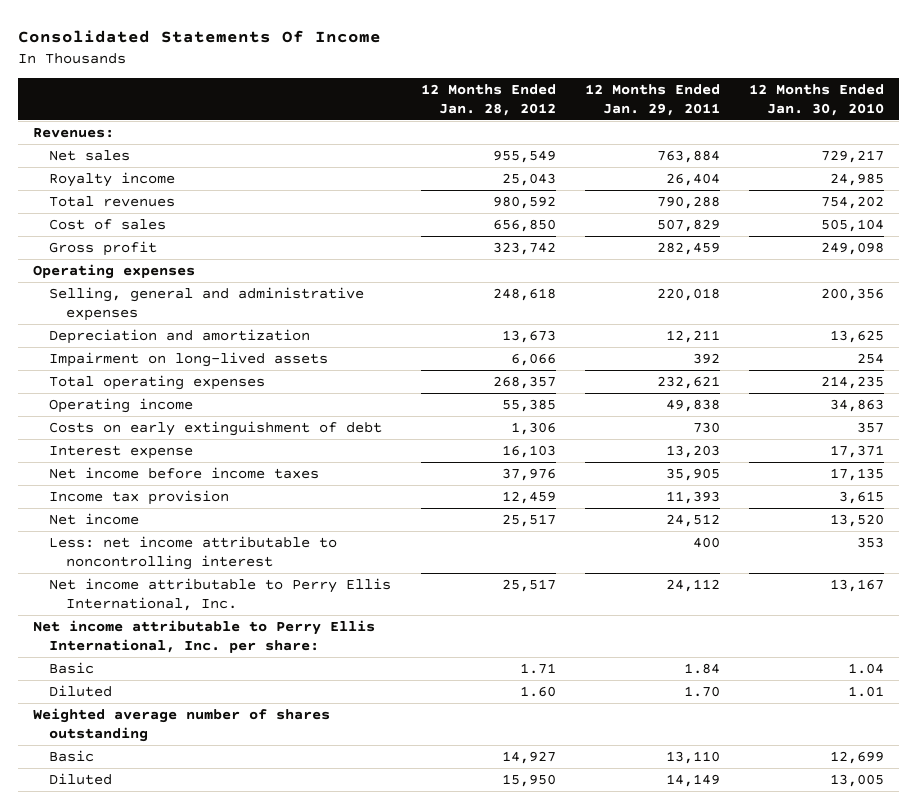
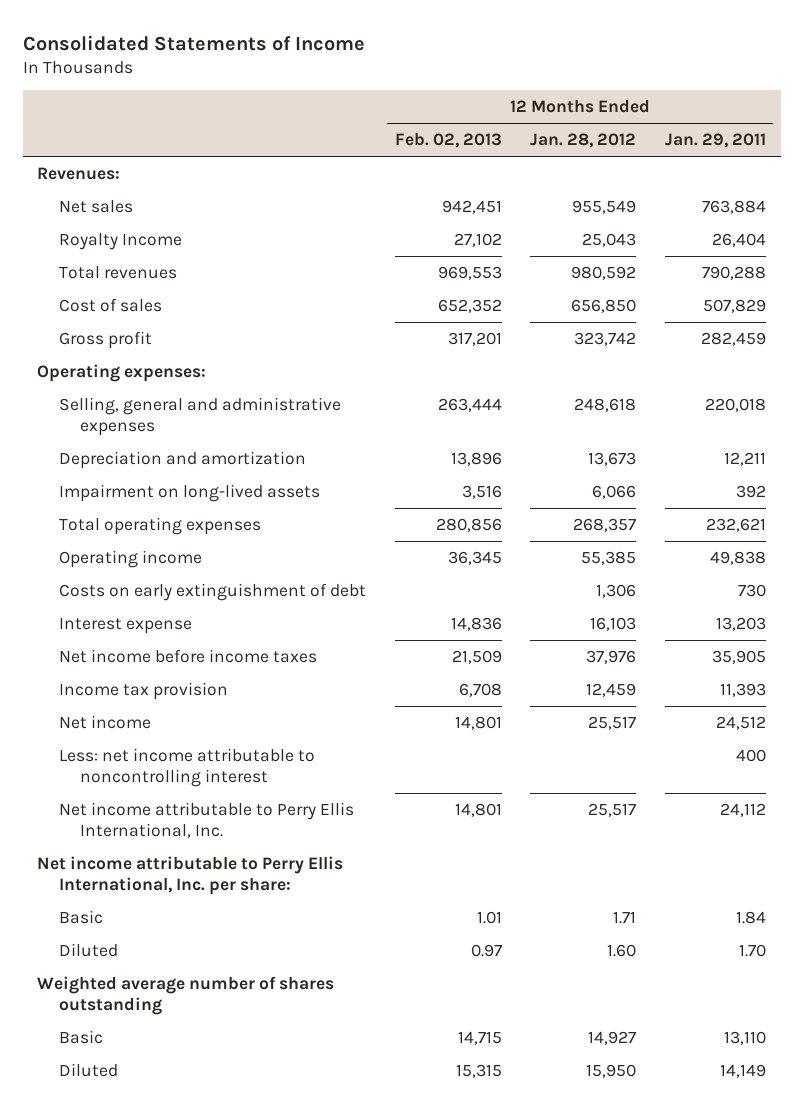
[17,29,381,43] Consolidated Statements Of Income -> [22,34,365,51] Consolidated Statements of Income
[749,83,885,117] 12 Months Ended Jan. 30, 2010 -> none
none -> [394,133,502,149] Feb. 02, 2013
[49,172,176,188] Royalty income -> [58,232,182,250] Royalty Income
[32,264,195,280] Operating expenses -> [37,363,207,382] Operating expenses:

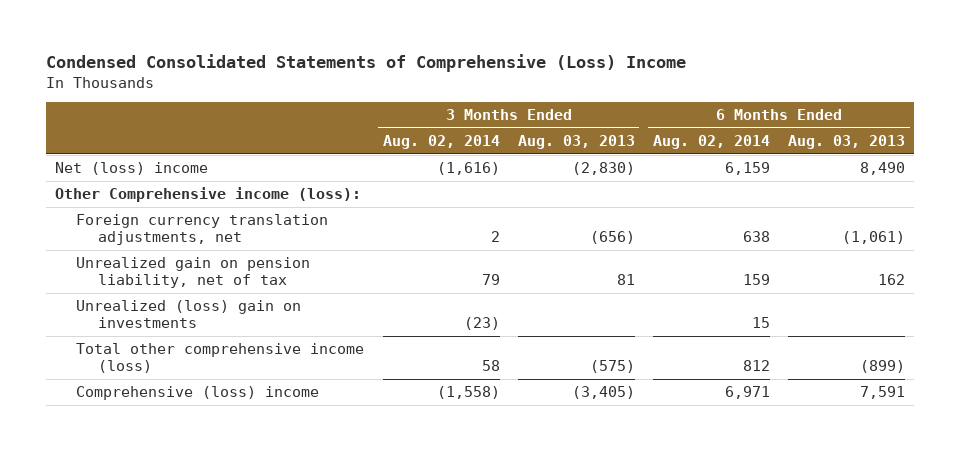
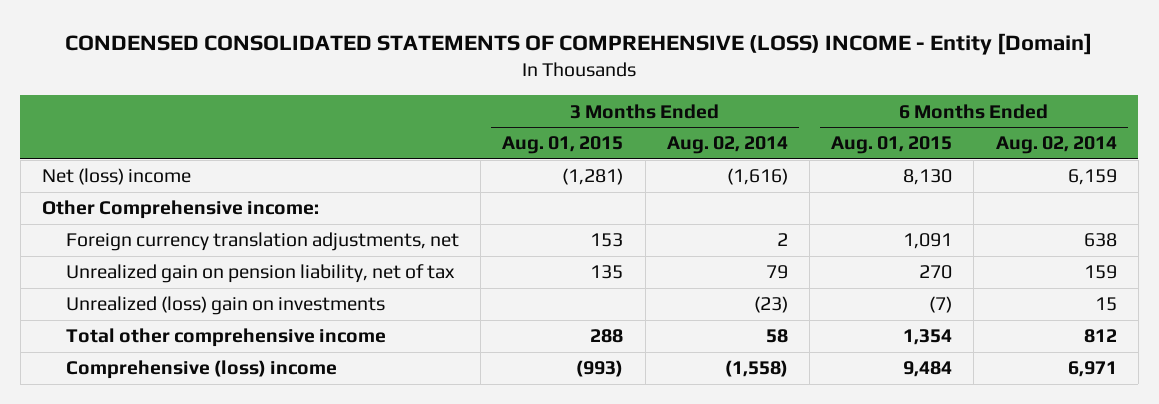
[45,54,686,73] Condensed Consolidated Statements of Comprehensive (Loss) Income -> [65,33,1093,56] CONDENSED CONSOLIDATED STATEMENTS OF COMPREHENSIVE (LOSS) INCOME - Entity [Domain]
[517,134,635,149] Aug. 03, 2013 -> none
[788,134,906,149] Aug. 03, 2013 -> none
none -> [502,136,624,155] Aug. 01, 2015
none -> [831,136,953,155] Aug. 01, 2015
[54,187,361,203] Other Comprehensive income (loss): -> [41,200,319,220] Other Comprehensive income:
[76,343,365,373] Total other comprehensive income (loss) -> [65,328,386,348] Total other comprehensive income

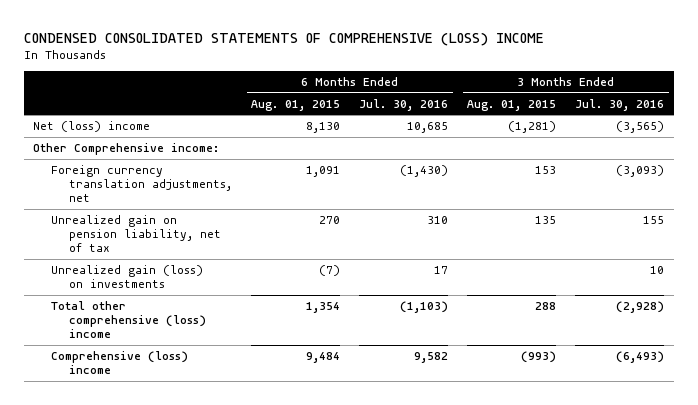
[65,33,1093,56] CONDENSED CONSOLIDATED STATEMENTS OF COMPREHENSIVE (LOSS) INCOME - Entity [Domain] -> [23,32,544,46] CONDENSED CONSOLIDATED STATEMENTS OF COMPREHENSIVE (LOSS) INCOME
[666,136,788,155] Aug. 02, 2014 -> none
[995,136,1117,155] Aug. 02, 2014 -> none
none -> [359,98,449,111] Jul. 30, 2016
none -> [575,98,665,111] Jul. 30, 2016
[65,296,385,316] Unrealized (loss) gain on investments -> [51,264,204,289] Unrealized gain (loss) on investments
[65,328,386,348] Total other comprehensive income -> [51,300,207,339] Total other comprehensive (loss) income

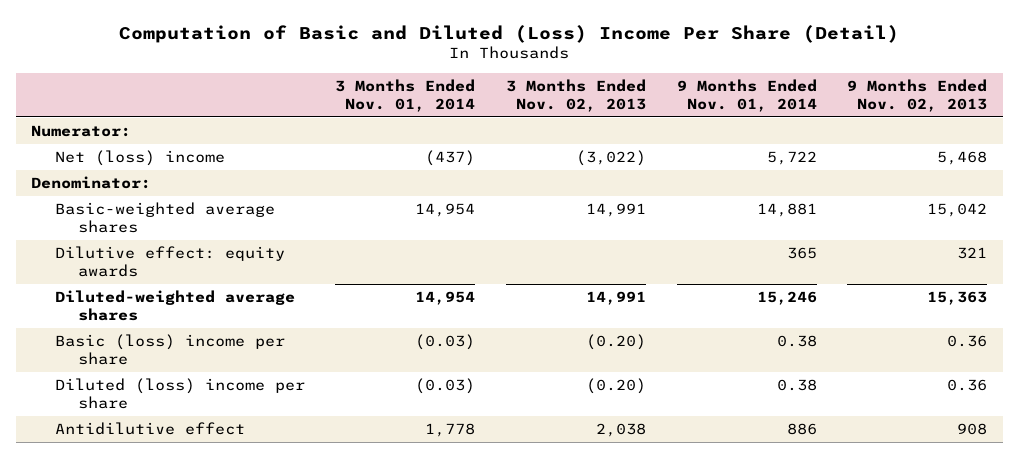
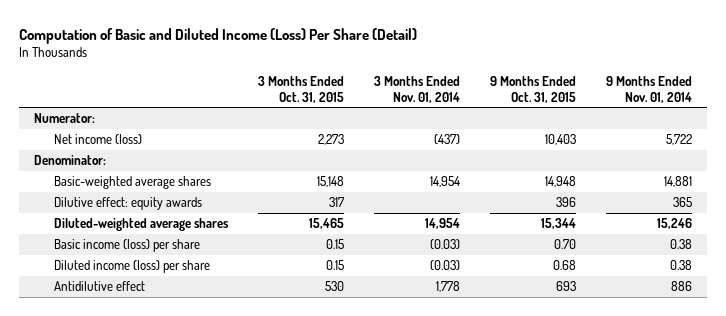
[119,24,900,43] Computation of Basic and Diluted (Loss) Income Per Share (Detail) -> [19,27,418,44] Computation of Basic and Diluted Income (Loss) Per Share (Detail)
[505,79,646,113] 3 Months Ended Nov. 02, 2013 -> none
[847,79,988,113] 9 Months Ended Nov. 02, 2013 -> none
none -> [258,75,345,103] 3 Months Ended Oct. 31, 2015
none -> [490,75,577,103] 9 Months Ended Oct. 31, 2015
[54,150,225,167] Net (loss) income -> [54,134,143,145] Net income (loss)
[54,334,285,366] Basic (loss) income per share -> [54,239,201,253] Basic income (loss) per share
[54,378,305,410] Diluted (loss) income per share -> [54,260,211,274] Diluted income (loss) per share

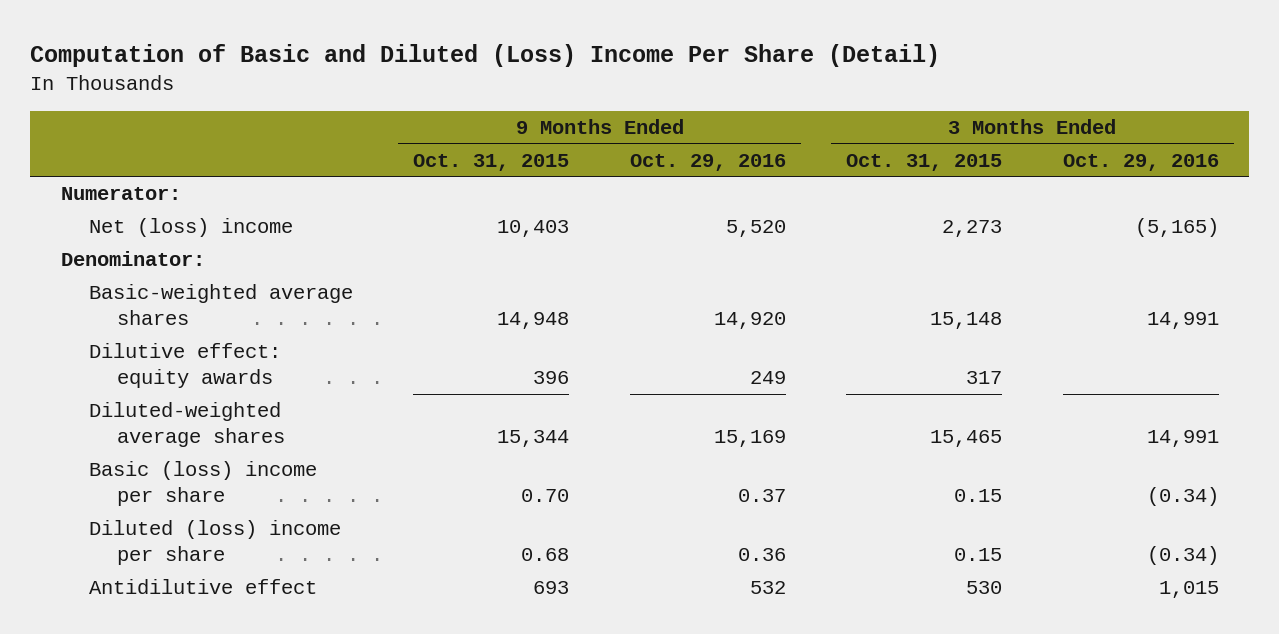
[19,27,418,44] Computation of Basic and Diluted Income (Loss) Per Share (Detail) -> [30,44,941,68] Computation of Basic and Diluted (Loss) Income Per Share (Detail)
[374,75,461,103] 3 Months Ended Nov. 01, 2014 -> none
[606,75,693,103] 9 Months Ended Nov. 01, 2014 -> none
none -> [629,153,786,171] Oct. 29, 2016
none -> [1062,153,1219,171] Oct. 29, 2016
[54,134,143,145] Net income (loss) -> [88,218,293,238] Net (loss) income
[54,239,201,253] Basic income (loss) per share -> [88,461,317,507] Basic (loss) income per share
[54,260,211,274] Diluted income (loss) per share -> [88,520,341,566] Diluted (loss) income per share

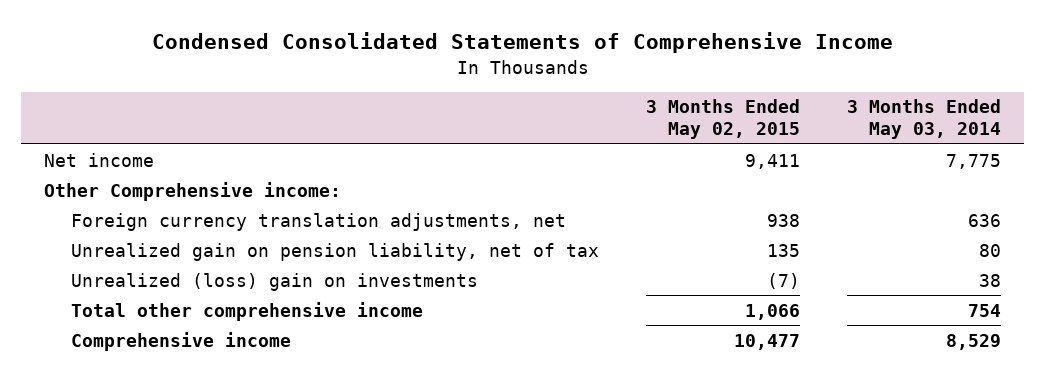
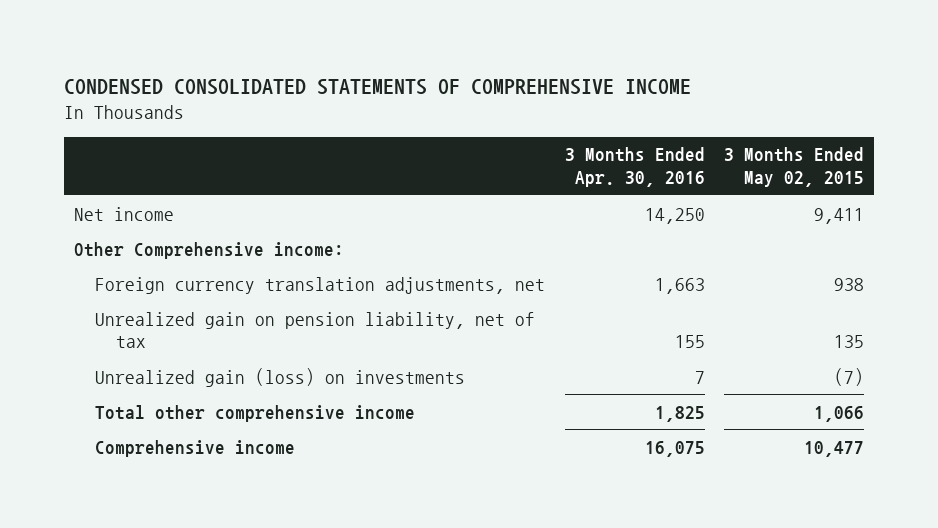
[151,31,893,53] Condensed Consolidated Statements of Comprehensive Income -> [64,79,692,96] CONDENSED CONSOLIDATED STATEMENTS OF COMPREHENSIVE INCOME
[846,99,1001,140] 3 Months Ended May 03, 2014 -> none
none -> [564,147,705,188] 3 Months Ended Apr. 30, 2016
[71,272,479,291] Unrealized (loss) gain on investments -> [94,367,465,387] Unrealized gain (loss) on investments

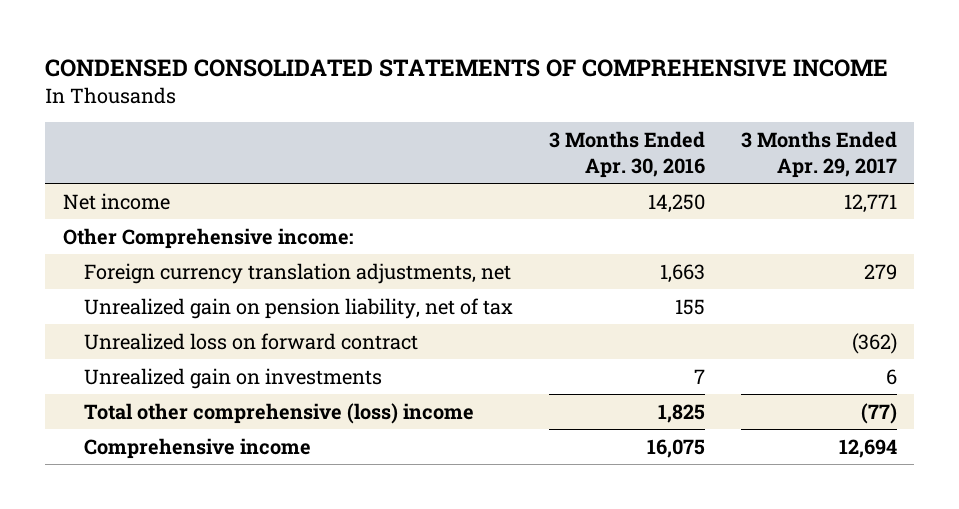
[724,147,865,188] 3 Months Ended May 02, 2015 -> none
none -> [740,131,897,178] 3 Months Ended Apr. 29, 2017
none -> [83,332,418,350] Unrealized loss on forward contract
[94,367,465,387] Unrealized gain (loss) on investments -> [83,367,382,389] Unrealized gain on investments
[94,404,415,422] Total other comprehensive income -> [83,402,474,424] Total other comprehensive (loss) income

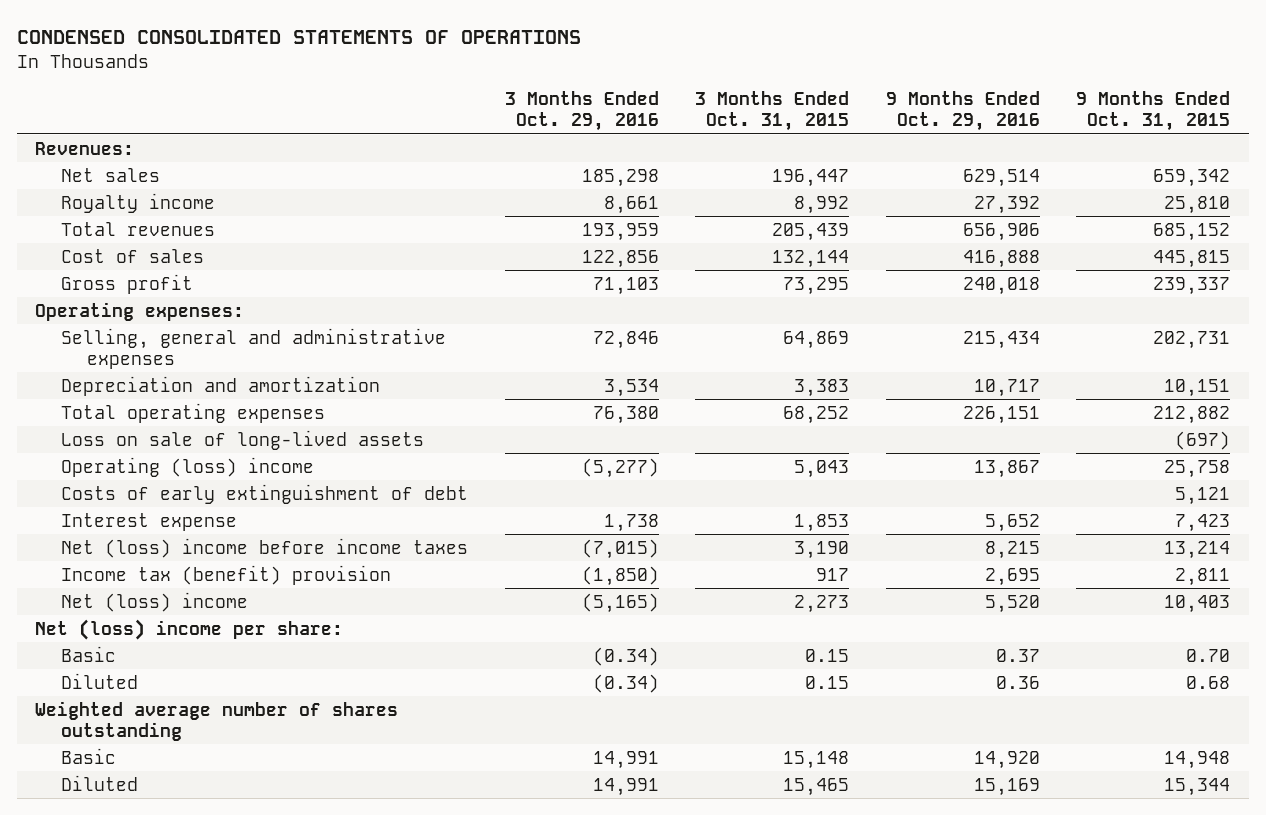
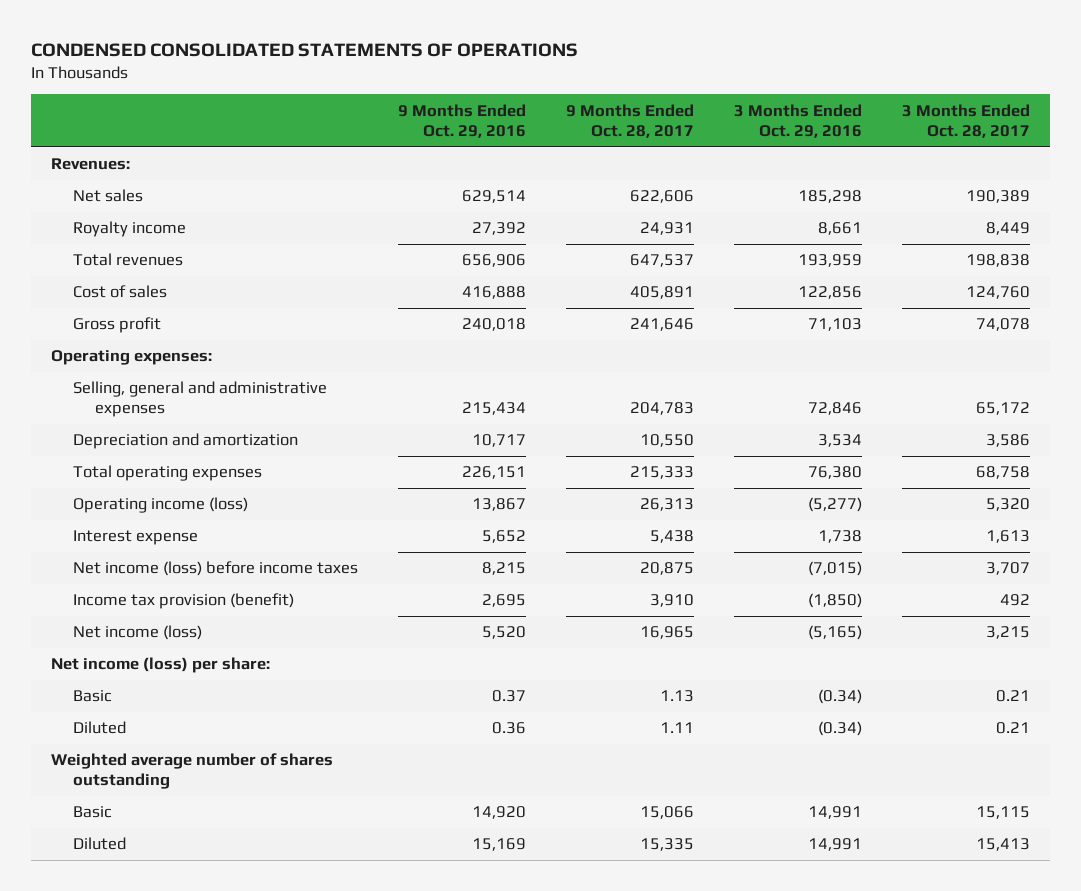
[695,91,850,131] 3 Months Ended Oct. 31, 2015 -> none
[1076,91,1231,131] 9 Months Ended Oct. 31, 2015 -> none
none -> [566,103,695,138] 9 Months Ended Oct. 28, 2017
none -> [902,103,1031,138] 3 Months Ended Oct. 28, 2017
[61,429,425,450] Loss on sale of long-lived assets -> none
[61,483,469,504] Costs of early extinguishment of debt -> none
[61,456,315,477] Operating (loss) income -> [72,497,248,514] Operating income (loss)
[61,537,469,558] Net (loss) income before income taxes -> [72,561,358,577] Net income (loss) before income taxes
[61,564,392,585] Income tax (benefit) provision -> [72,593,294,610] Income tax provision (benefit)
[61,591,249,612] Net (loss) income -> [72,625,202,641] Net income (loss)
[35,618,344,640] Net (loss) income per share: -> [50,657,270,674] Net income (loss) per share:

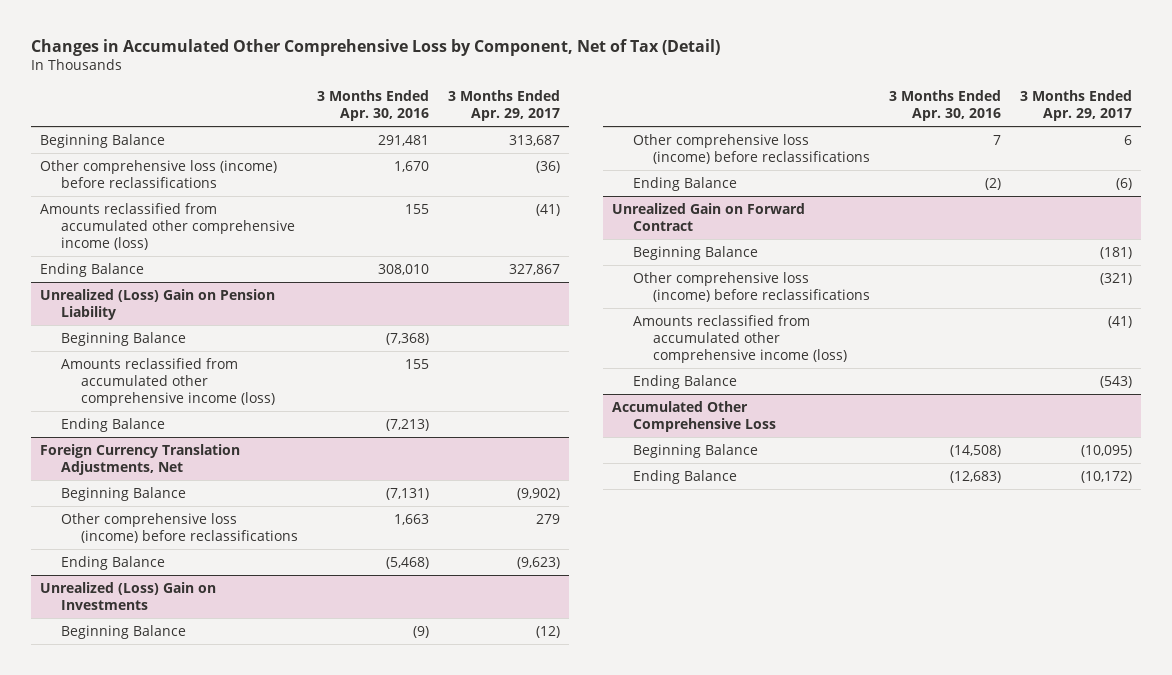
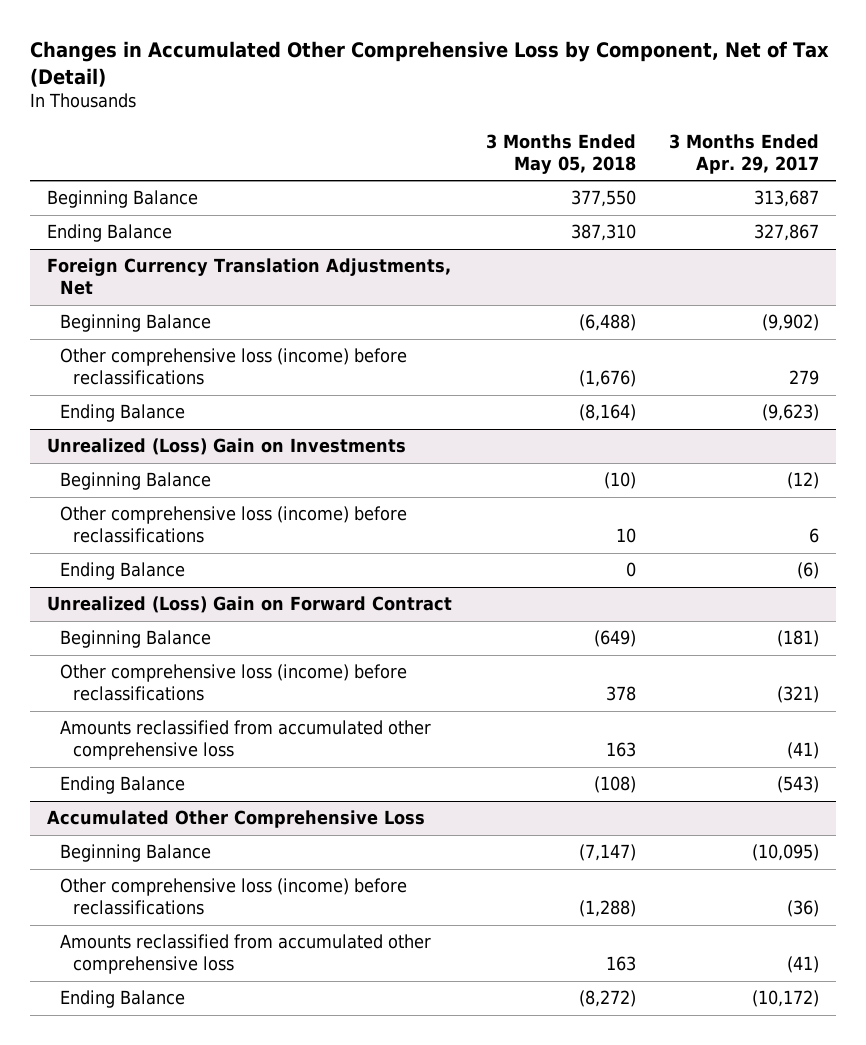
[316,90,429,122] 3 Months Ended Apr. 30, 2016 -> none
none -> [485,133,636,174] 3 Months Ended May 05, 2018
[40,159,278,188] Other comprehensive loss (income) before reclassifications -> none
[40,202,295,250] Amounts reclassified from accumulated other comprehensive income (loss) -> none
[40,288,276,320] Unrealized (Loss) Gain on Pension Liability -> none
[60,331,186,346] Beginning Balance -> none
[60,357,276,406] Amounts reclassified from accumulated other comprehensive income (loss) -> none
[60,417,165,432] Ending Balance -> none
[612,202,806,231] Unrealized Gain on Forward Contract -> [47,596,453,614] Unrealized (Loss) Gain on Forward Contract
[632,314,848,363] Amounts reclassified from accumulated other comprehensive income (loss) -> [59,720,431,761] Amounts reclassified from accumulated other comprehensive loss
none -> [59,878,407,916] Other comprehensive loss (income) before reclassifications
none -> [59,934,431,975] Amounts reclassified from accumulated other comprehensive loss

